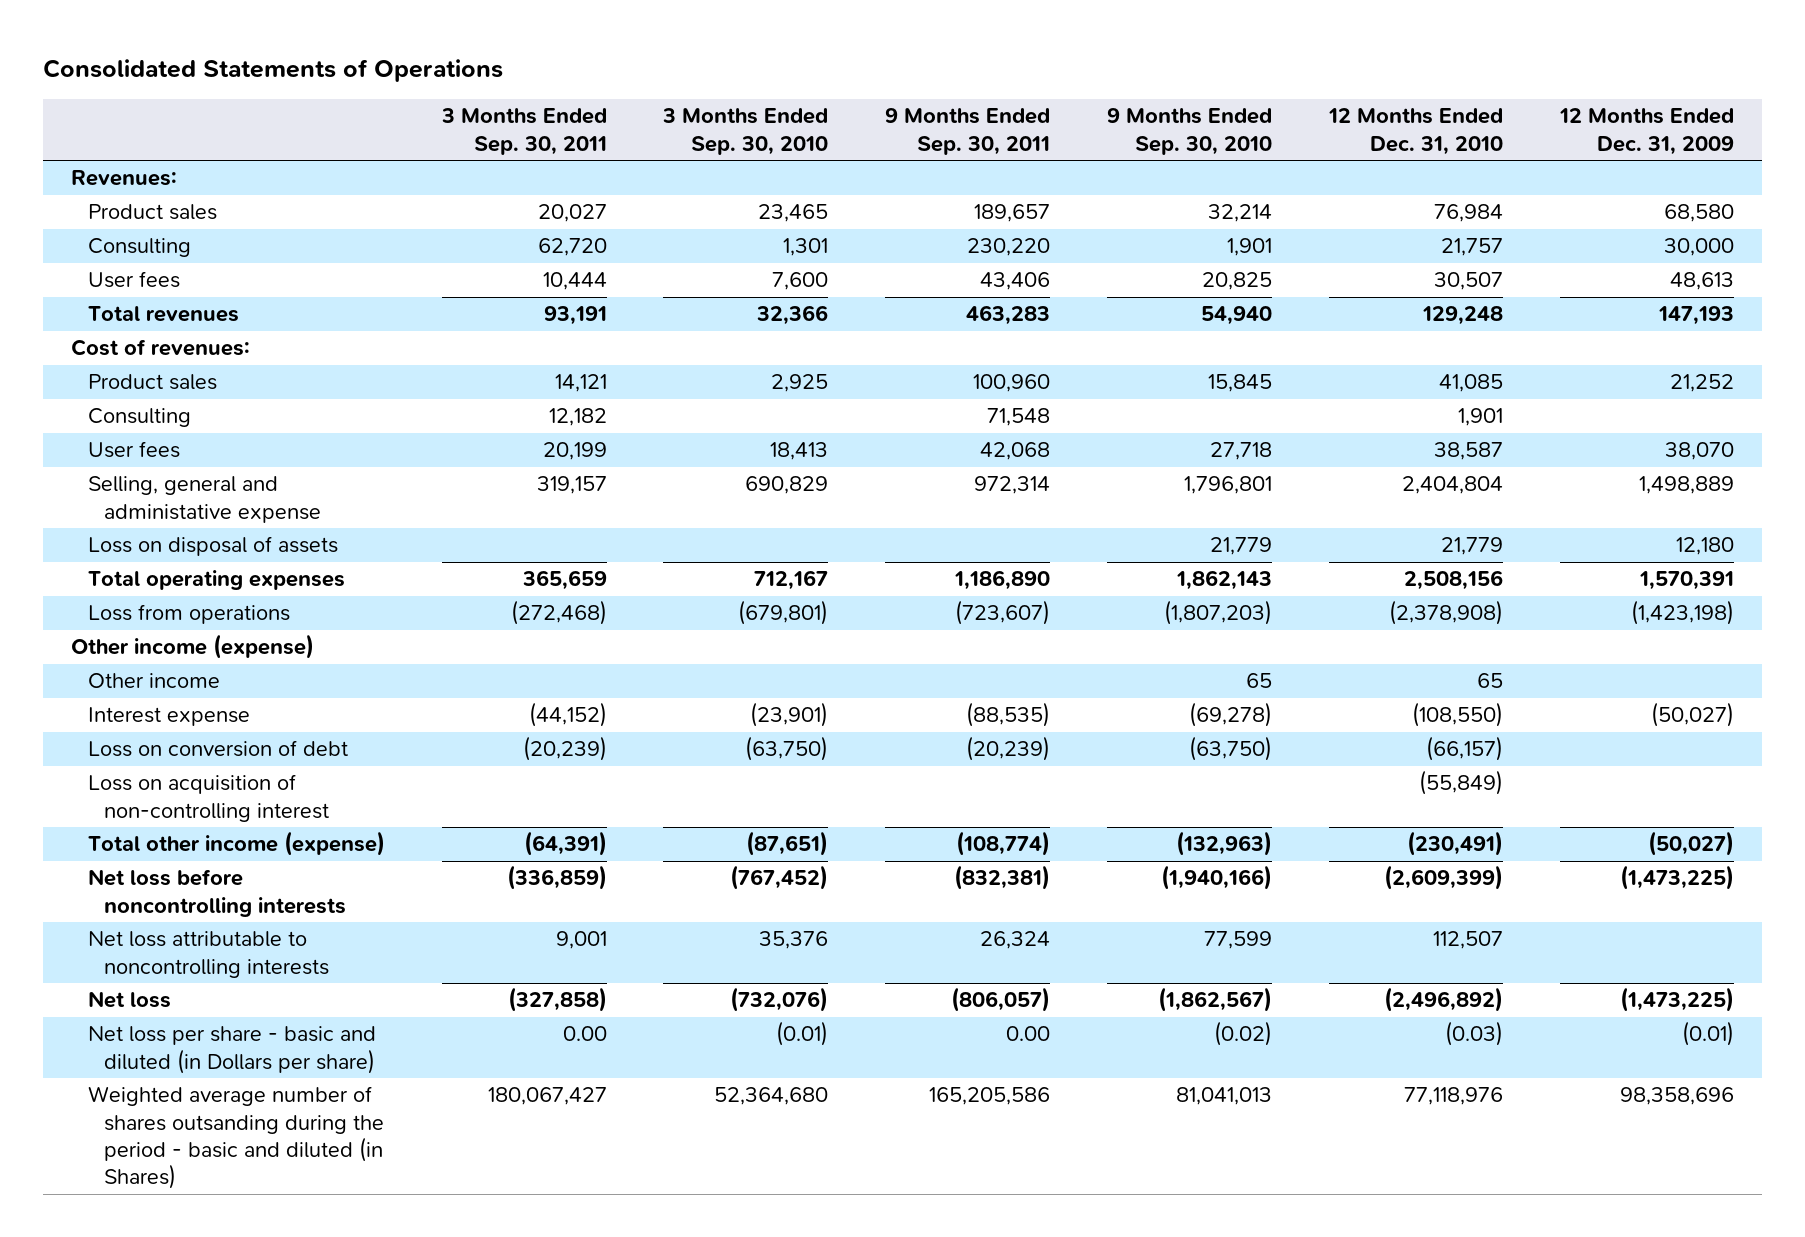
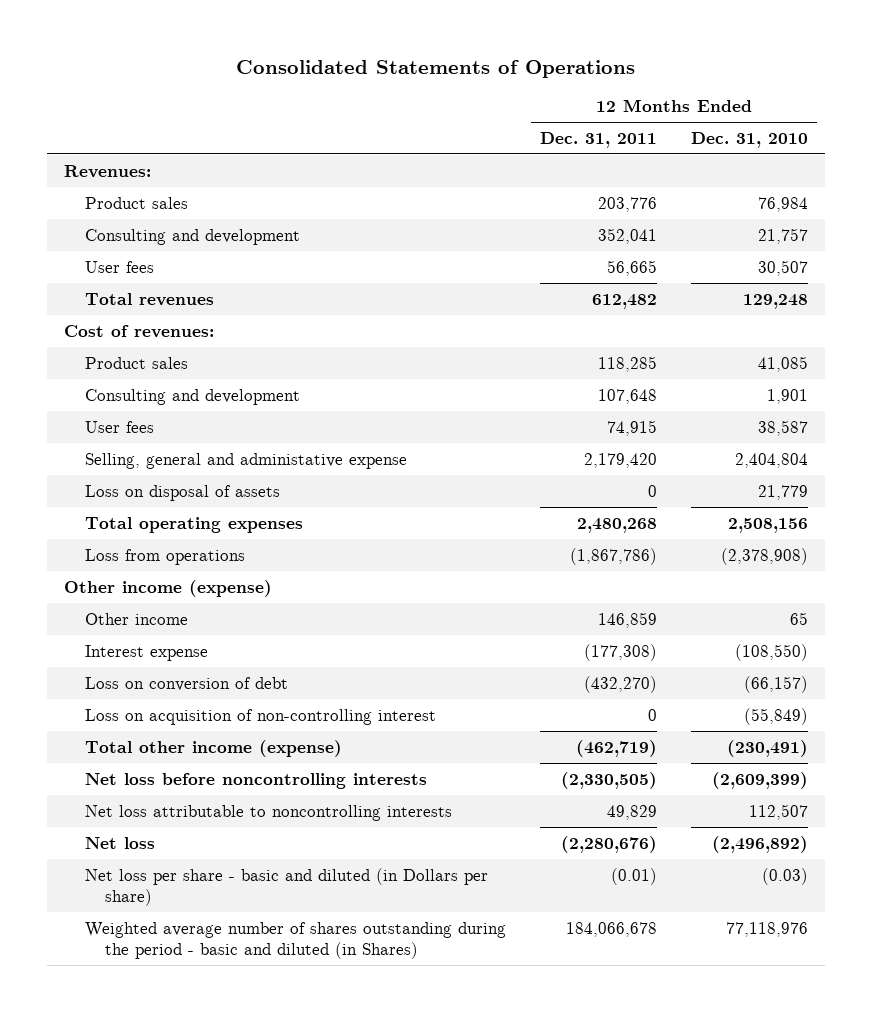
[440,108,607,155] 3 Months Ended Sep. 30, 2011 -> none
[662,108,829,155] 3 Months Ended Sep. 30, 2010 -> none
[885,108,1051,155] 9 Months Ended Sep. 30, 2011 -> none
[1107,108,1273,155] 9 Months Ended Sep. 30, 2010 -> none
[1558,108,1734,155] 12 Months Ended Dec. 31, 2009 -> none
none -> [539,131,657,148] Dec. 31, 2011
[87,238,191,258] Consulting -> [84,228,300,245] Consulting and development
[87,408,191,428] Consulting -> [84,388,300,405] Consulting and development
[87,1086,385,1190] Weighted average number of shares outsanding during the period - basic and diluted (in Shares) -> [84,921,506,959] Weighted average number of shares outstanding during the period - basic and diluted (in Shares)

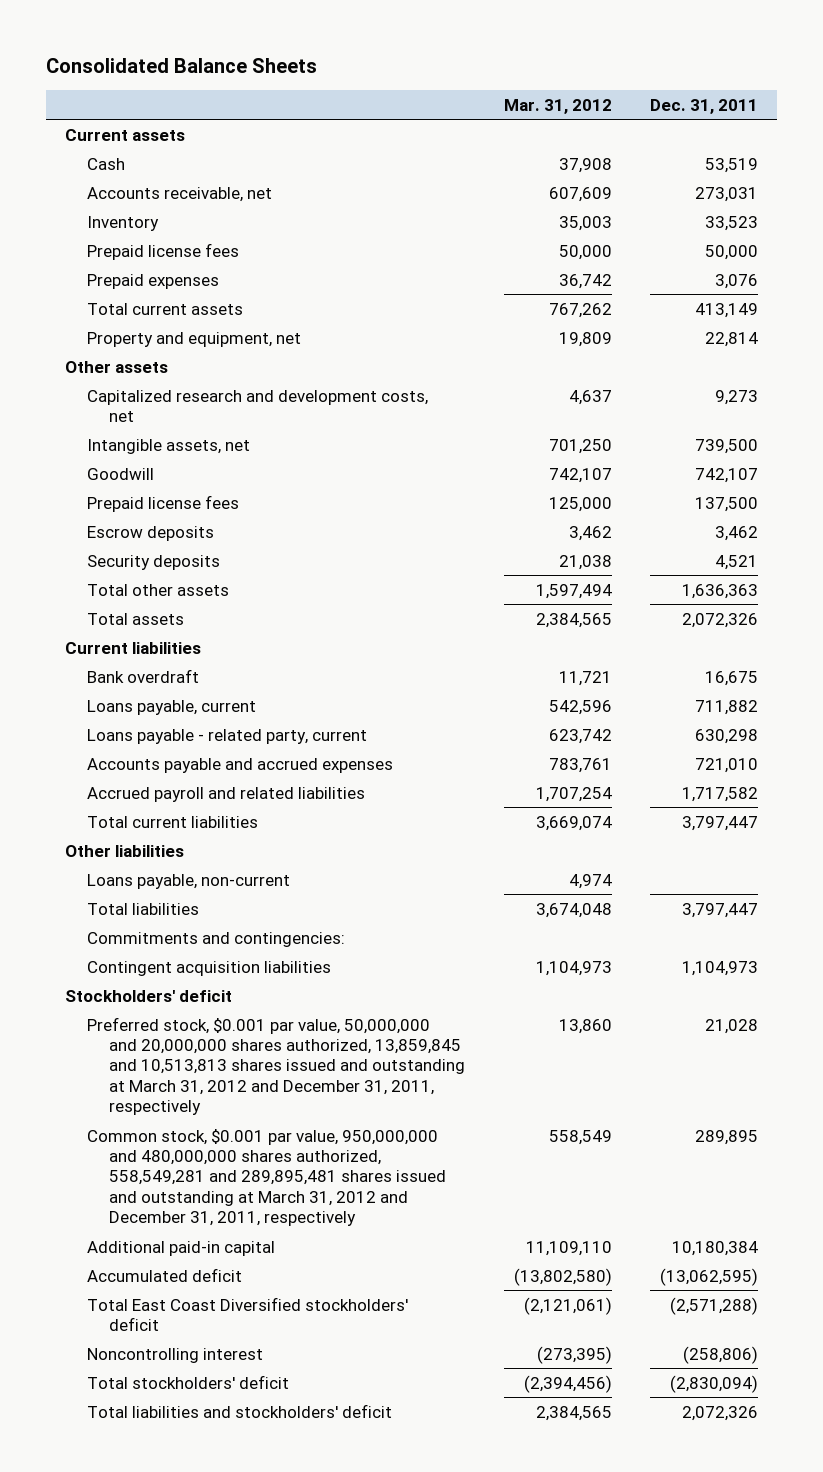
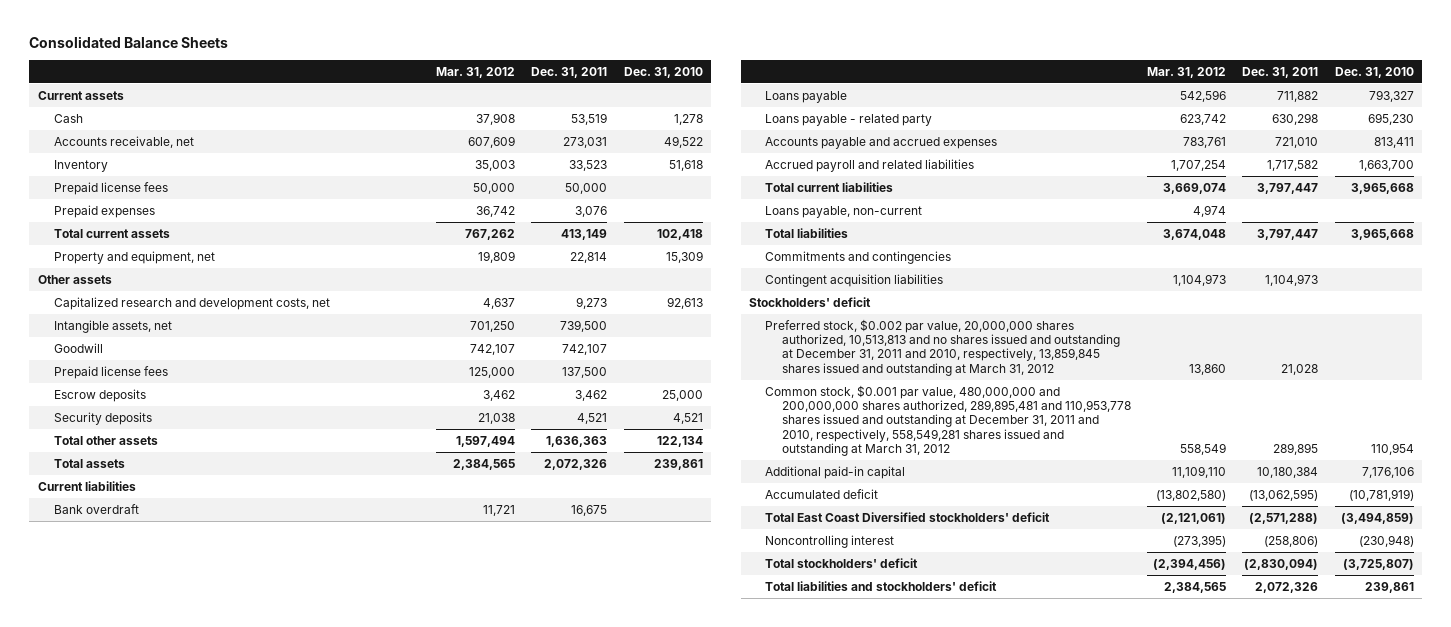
none -> [623,66,703,78] Dec. 31, 2010
[87,699,257,715] Loans payable, current -> [765,90,848,103] Loans payable
[87,728,368,744] Loans payable - related party, current -> [765,113,933,126] Loans payable - related party
[65,844,185,857] Other liabilities -> none
[87,931,346,947] Commitments and contingencies: -> [765,250,952,264] Commitments and contingencies
[87,1016,466,1116] Preferred stock, $0.001 par value, 50,000,000 and 20,000,000 shares authorized, 13,859,845 and 10,513,813 shares issued and outstanding at March 31, 2012 and December 31, 2011, respectively -> [765,318,1120,376] Preferred stock, $0.002 par value, 20,000,000 shares authorized, 10,513,813 and no shares issued and outstanding at December 31, 2011 and 2010, respectively, 13,859,845 shares issued and outstanding at March 31, 2012
[87,1128,447,1227] Common stock, $0.001 par value, 950,000,000 and 480,000,000 shares authorized, 558,549,281 and 289,895,481 shares issued and outstanding at March 31, 2012 and December 31, 2011, respectively -> [765,384,1131,456] Common stock, $0.001 par value, 480,000,000 and 200,000,000 shares authorized, 289,895,481 and 110,953,778 shares issued and outstanding at December 31, 2011 and 2010, respectively, 558,549,281 shares issued and outstanding at March 31, 2012

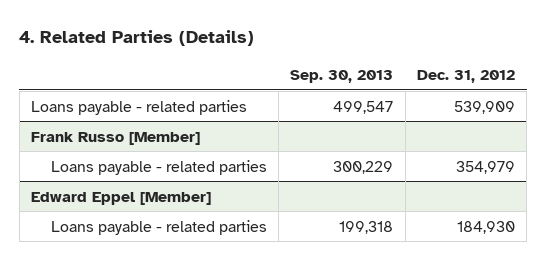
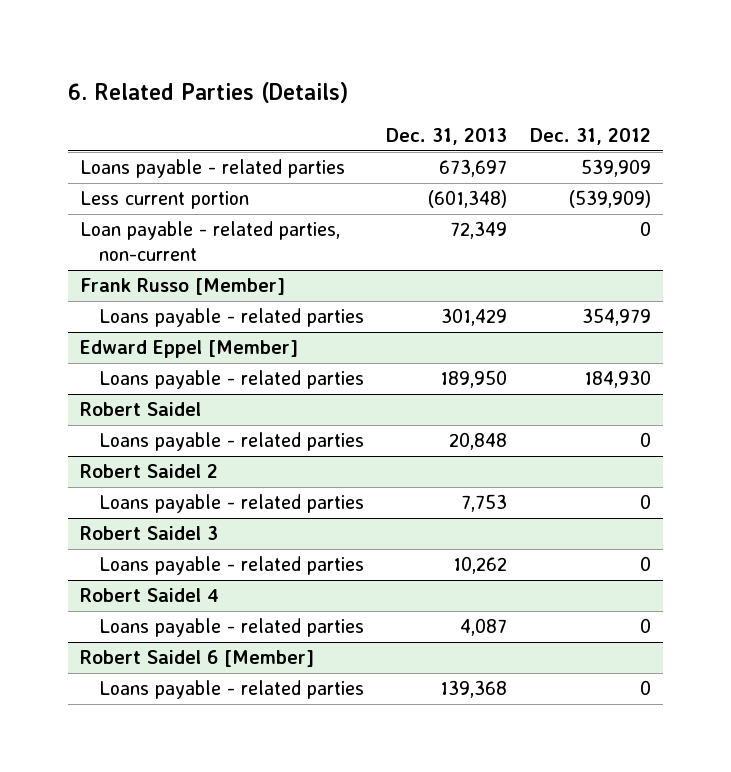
[19,30,255,47] 4. Related Parties (Details) -> [68,81,349,103] 6. Related Parties (Details)
[290,69,394,83] Sep. 30, 2013 -> none
none -> [386,128,508,146] Dec. 31, 2013
none -> [79,191,249,210] Less current portion
none -> [79,221,340,262] Loan payable - related parties, non-current
none -> [79,402,201,417] Robert Saidel
none -> [98,432,364,452] Loans payable - related parties
none -> [79,464,218,479] Robert Saidel 2
none -> [98,494,364,514] Loans payable - related parties
none -> [79,526,218,541] Robert Saidel 3
none -> [98,556,364,576] Loans payable - related parties
none -> [79,588,219,603] Robert Saidel 4
none -> [98,618,364,638] Loans payable - related parties
none -> [79,650,314,668] Robert Saidel 6 [Member]
none -> [98,680,364,700] Loans payable - related parties

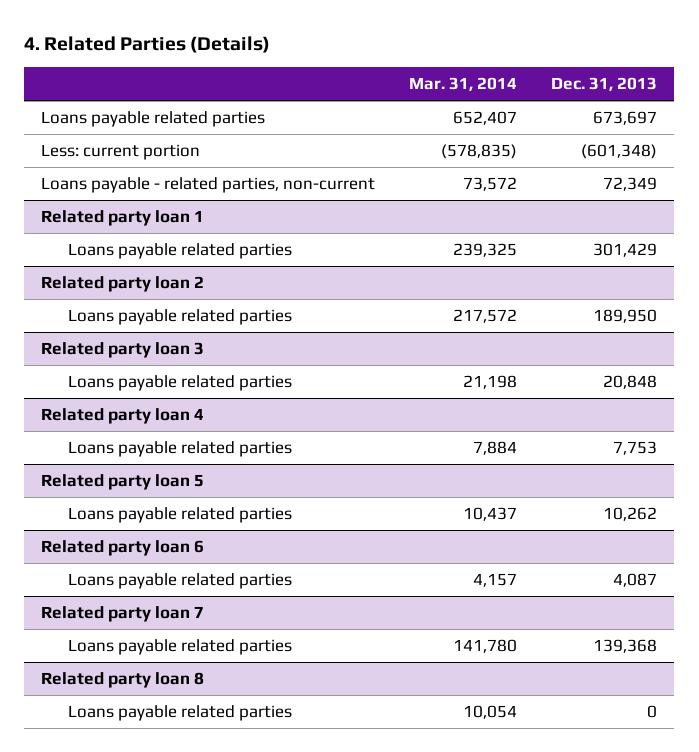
[68,81,349,103] 6. Related Parties (Details) -> [24,36,271,54] 4. Related Parties (Details)
[530,128,652,146] Dec. 31, 2012 -> none
none -> [409,77,518,92] Mar. 31, 2014
[79,278,285,296] Frank Russo [Member] -> none
[79,340,298,359] Edward Eppel [Member] -> none
[79,402,201,417] Robert Saidel -> none
[79,464,218,479] Robert Saidel 2 -> none
[79,526,218,541] Robert Saidel 3 -> none
[79,588,219,603] Robert Saidel 4 -> none
[79,650,314,668] Robert Saidel 6 [Member] -> none
[79,159,345,179] Loans payable - related parties -> [41,111,266,128] Loans payable related parties
[79,191,249,210] Less current portion -> [41,144,201,161] Less: current portion
[79,221,340,262] Loan payable - related parties, non-current -> [41,177,376,194] Loans payable - related parties, non-current
none -> [41,210,205,227] Related party loan 1
[98,308,364,328] Loans payable - related parties -> [67,243,292,260] Loans payable related parties
none -> [41,276,205,293] Related party loan 2
[98,370,364,390] Loans payable - related parties -> [67,309,292,326] Loans payable related parties
none -> [41,342,205,359] Related party loan 3
[98,432,364,452] Loans payable - related parties -> [67,375,292,392] Loans payable related parties
none -> [41,408,205,425] Related party loan 4
[98,494,364,514] Loans payable - related parties -> [67,441,292,458] Loans payable related parties
none -> [41,474,205,491] Related party loan 5
[98,556,364,576] Loans payable - related parties -> [67,507,292,524] Loans payable related parties
none -> [41,540,205,557] Related party loan 6
[98,618,364,638] Loans payable - related parties -> [67,573,292,590] Loans payable related parties
none -> [41,606,205,623] Related party loan 7
[98,680,364,700] Loans payable - related parties -> [67,639,292,656] Loans payable related parties
none -> [41,672,205,689] Related party loan 8
none -> [67,705,292,722] Loans payable related parties

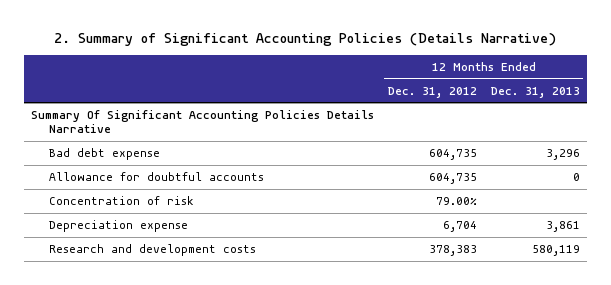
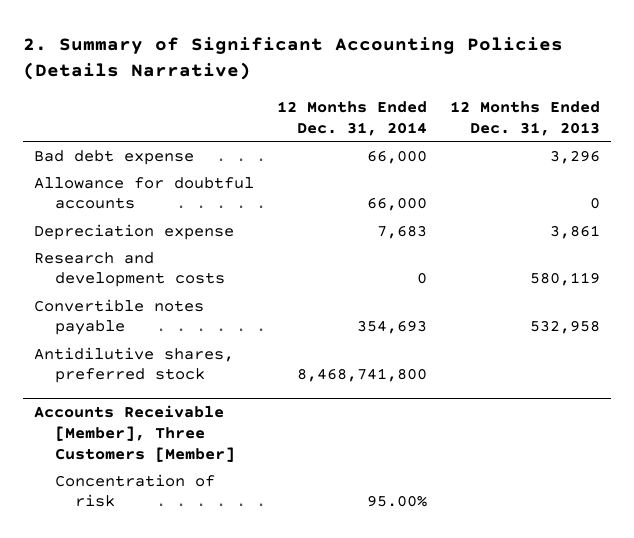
[387,86,477,98] Dec. 31, 2012 -> none
none -> [277,100,428,136] 12 Months Ended Dec. 31, 2014
[30,110,374,134] Summary Of Significant Accounting Policies Details Narrative -> none
[48,196,194,206] Concentration of risk -> none
none -> [34,298,205,336] Convertible notes payable
none -> [34,346,235,384] Antidilutive shares, preferred stock
none -> [34,405,235,462] Accounts Receivable [Member], Three Customers [Member]
none -> [54,473,215,508] Concentration of risk

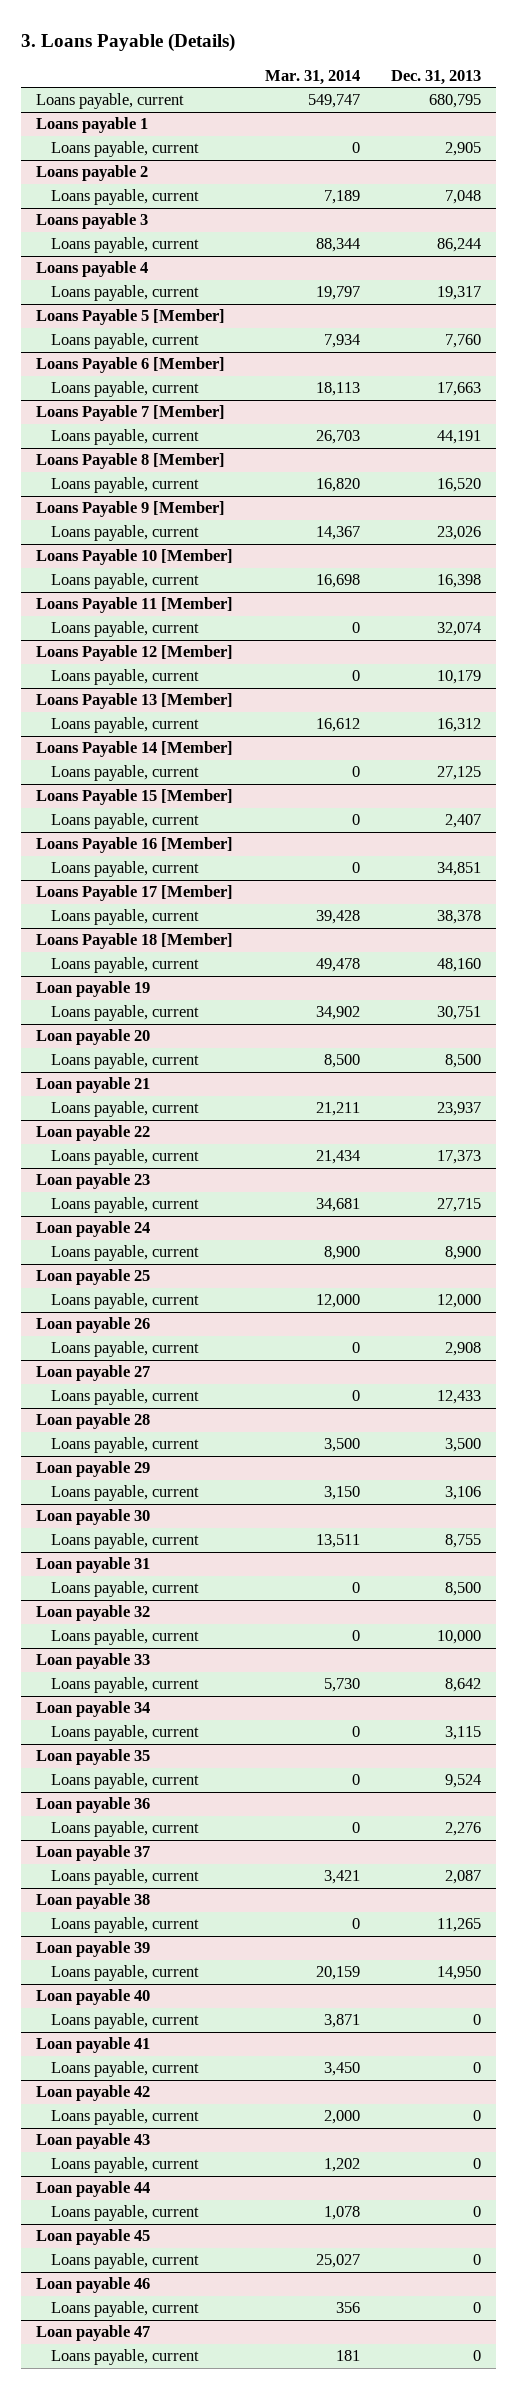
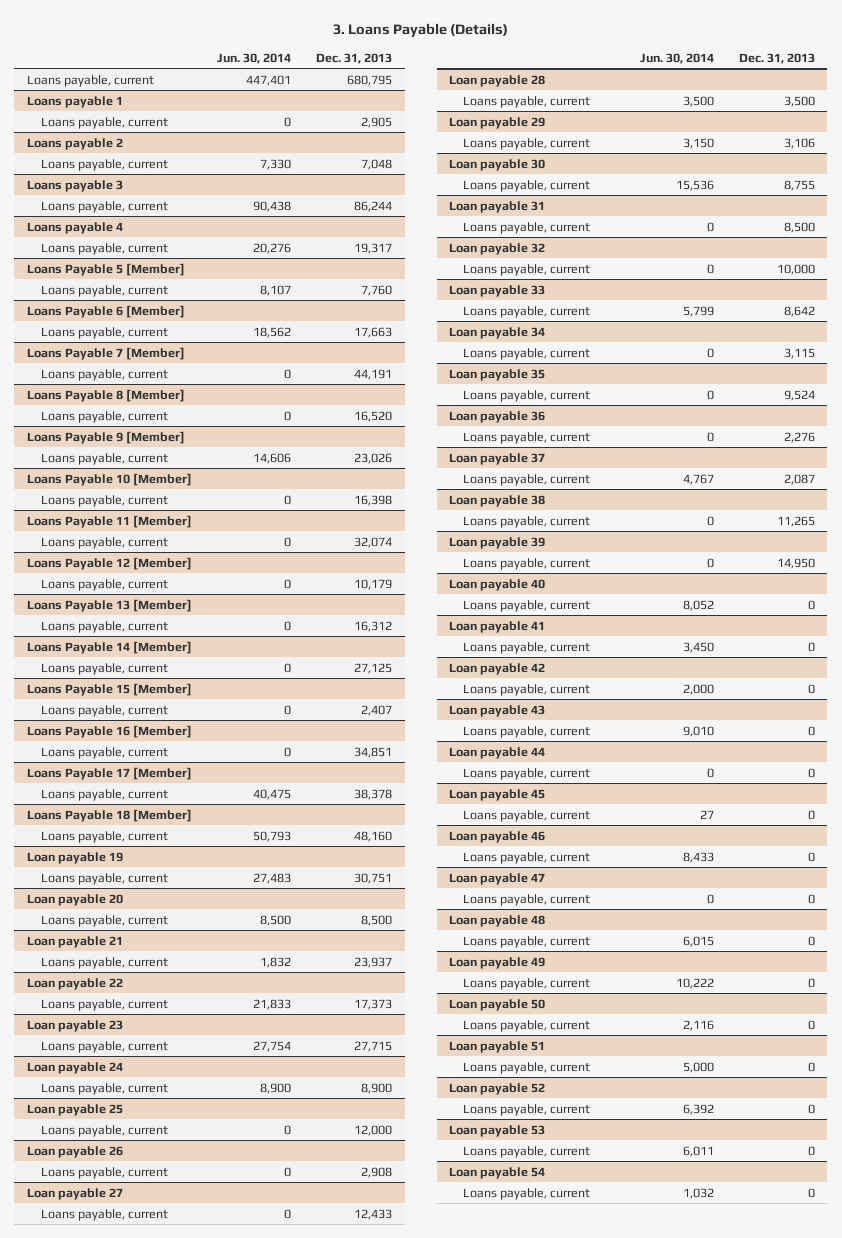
[264,69,360,85] Mar. 31, 2014 -> none
none -> [217,52,292,64] Jun. 30, 2014
none -> [449,914,546,927] Loan payable 48
none -> [463,935,591,948] Loans payable, current
none -> [449,956,546,969] Loan payable 49
none -> [463,977,591,990] Loans payable, current
none -> [449,998,546,1011] Loan payable 50
none -> [463,1019,591,1032] Loans payable, current
none -> [449,1040,546,1053] Loan payable 51
none -> [463,1061,591,1074] Loans payable, current
none -> [449,1082,546,1095] Loan payable 52
none -> [463,1103,591,1116] Loans payable, current
none -> [449,1124,546,1137] Loan payable 53
none -> [463,1145,591,1158] Loans payable, current
none -> [449,1166,546,1179] Loan payable 54
none -> [463,1187,591,1200] Loans payable, current

